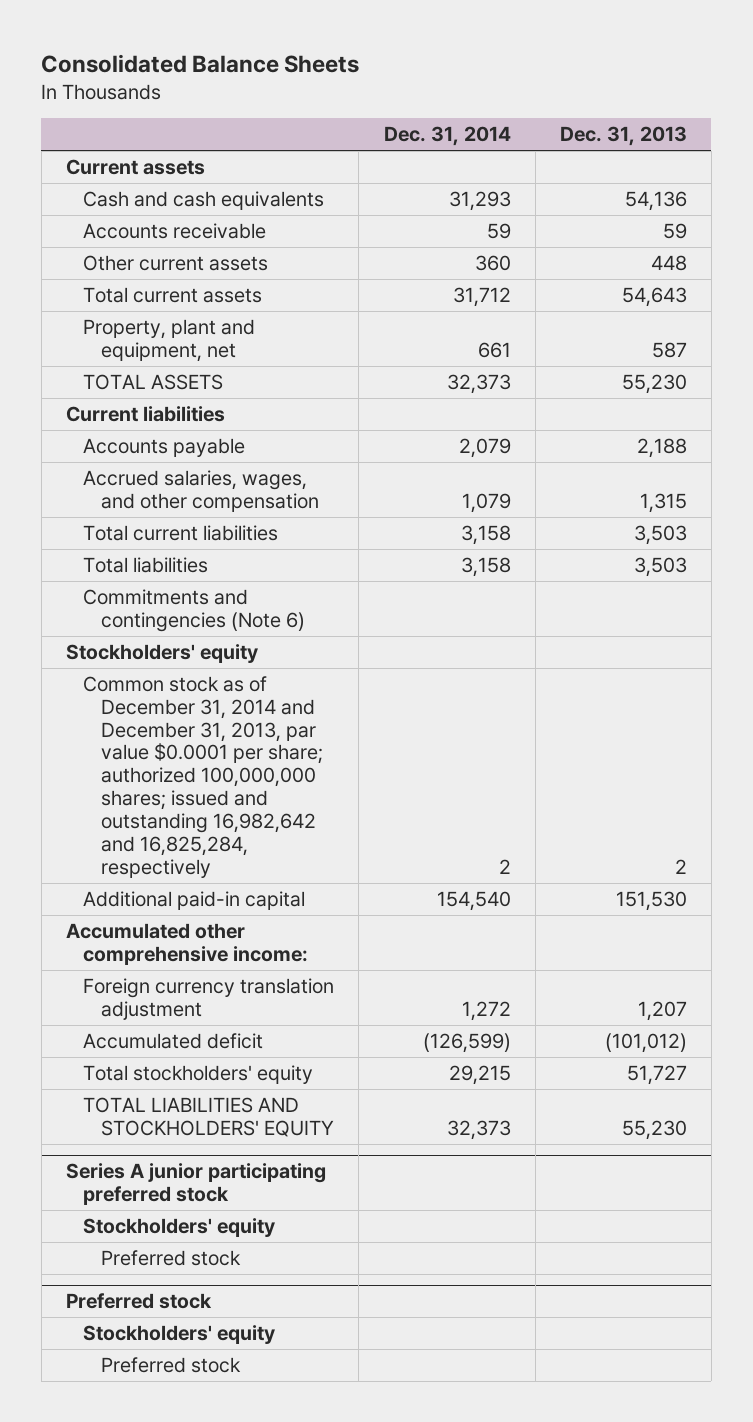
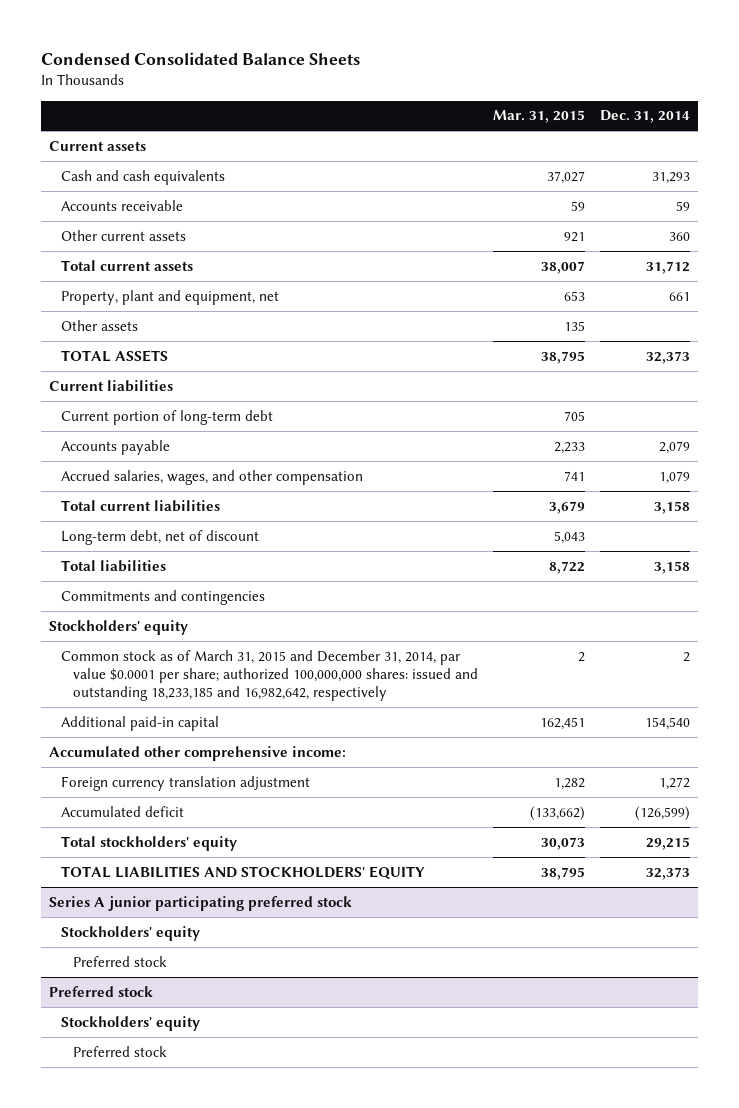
[41,53,360,73] Consolidated Balance Sheets -> [41,51,361,65] Condensed Consolidated Balance Sheets
[559,126,687,147] Dec. 31, 2013 -> none
none -> [492,110,585,124] Mar. 31, 2015
none -> [60,319,138,331] Other assets
none -> [60,409,273,425] Current portion of long-term debt
none -> [60,529,259,545] Long-term debt, net of discount
[83,588,305,632] Commitments and contingencies (Note 6) -> [60,589,265,605] Commitments and contingencies
[83,675,323,878] Common stock as of December 31, 2014 and December 31, 2013, par value $0.0001 per share; authorized 100,000,000 shares; issued and outstanding 16,982,642 and 16,825,284, respectively -> [60,649,478,702] Common stock as of March 31, 2015 and December 31, 2014, par value $0.0001 per share; authorized 100,000,000 shares: issued and outstanding 18,233,185 and 16,982,642, respectively

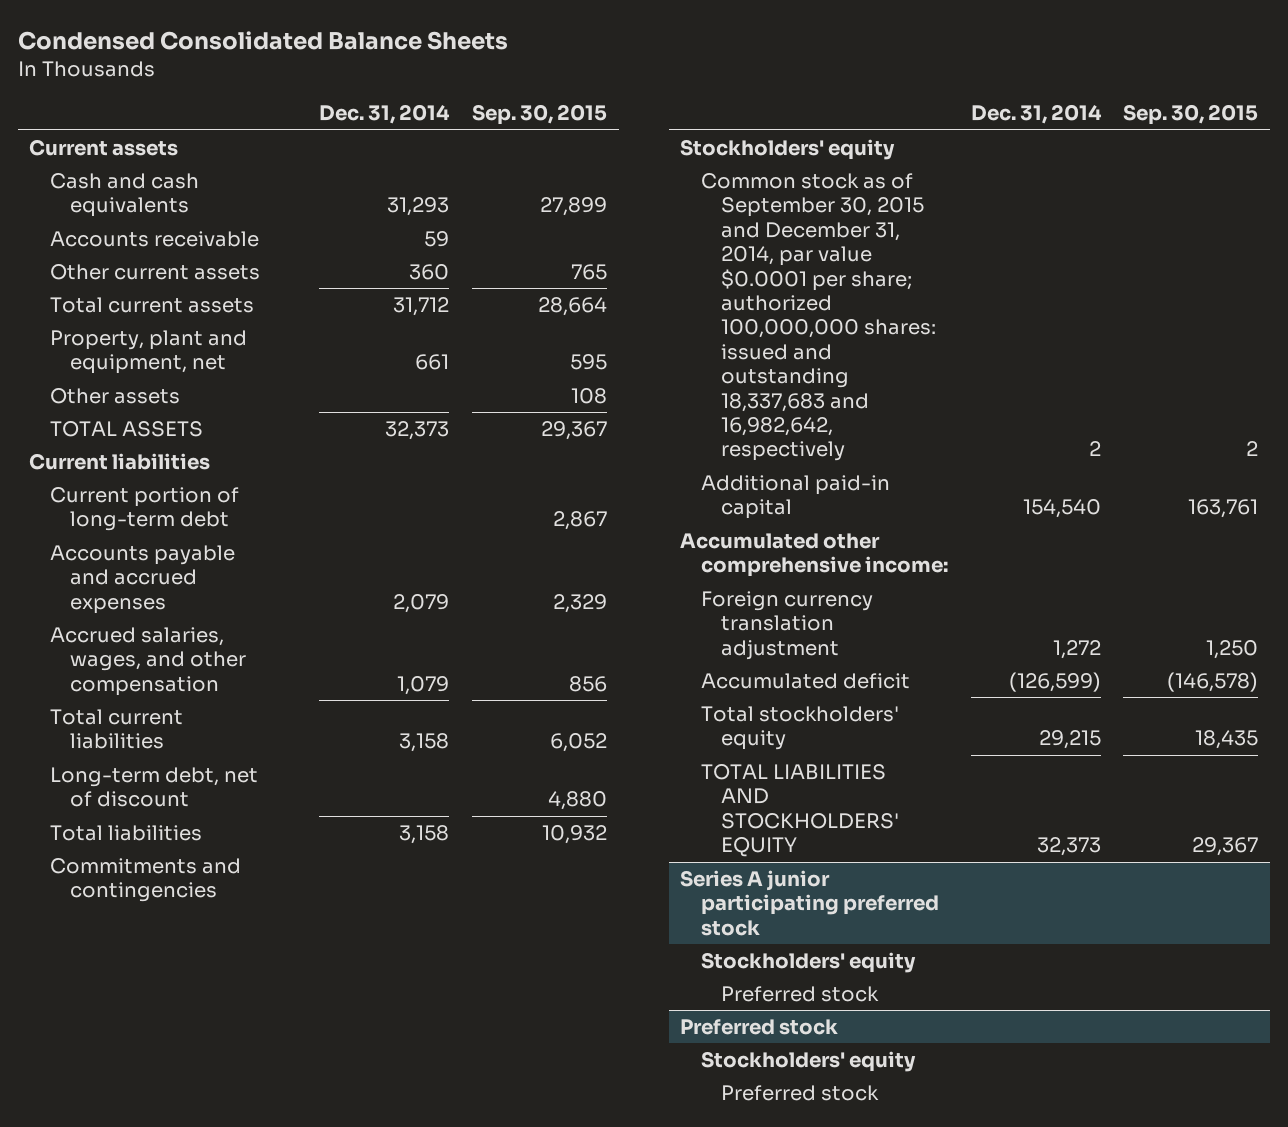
[492,110,585,124] Mar. 31, 2015 -> none
none -> [472,104,608,126] Sep. 30, 2015
[60,439,170,455] Accounts payable -> [49,545,235,614] Accounts payable and accrued expenses
[60,649,478,702] Common stock as of March 31, 2015 and December 31, 2014, par value $0.0001 per share; authorized 100,000,000 shares: issued and outstanding 18,233,185 and 16,982,642, respectively -> [700,173,936,462] Common stock as of September 30, 2015 and December 31, 2014, par value $0.0001 per share; authorized 100,000,000 shares: issued and outstanding 18,337,683 and 16,982,642, respectively

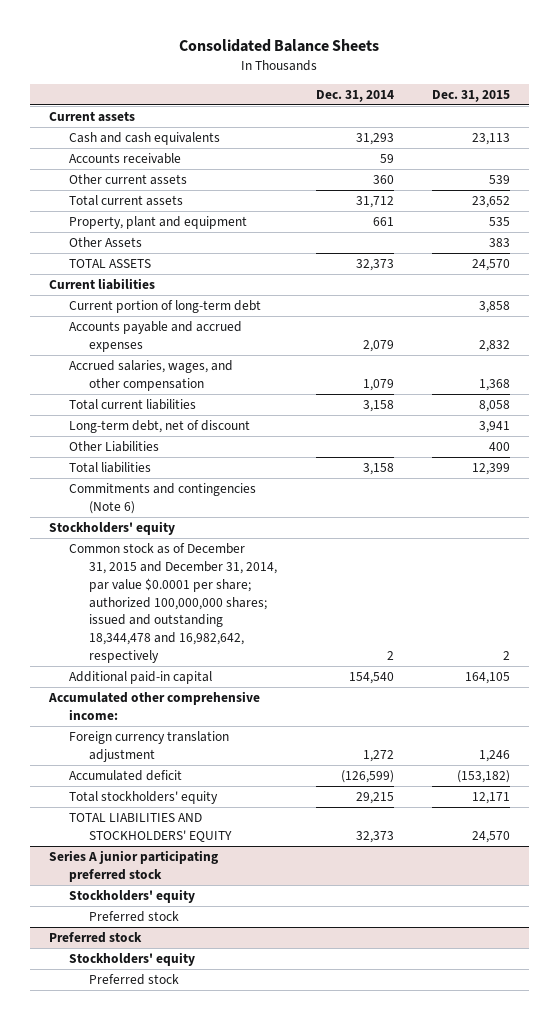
[17,31,508,51] Condensed Consolidated Balance Sheets -> [179,39,380,53] Consolidated Balance Sheets
[472,104,608,126] Sep. 30, 2015 -> none
none -> [431,89,510,102] Dec. 31, 2015
[49,330,247,375] Property, plant and equipment, net -> [69,216,248,230] Property, plant and equipment
[49,388,180,405] Other assets -> [69,237,143,248] Other Assets
none -> [69,441,160,453] Other Liabilities
[49,858,241,903] Commitments and contingencies -> [69,483,257,514] Commitments and contingencies (Note 6)
[700,173,936,462] Common stock as of September 30, 2015 and December 31, 2014, par value $0.0001 per share; authorized 100,000,000 shares: issued and outstanding 18,337,683 and 16,982,642, respectively -> [69,543,278,664] Common stock as of December 31, 2015 and December 31, 2014, par value $0.0001 per share; authorized 100,000,000 shares; issued and outstanding 18,344,478 and 16,982,642, respectively

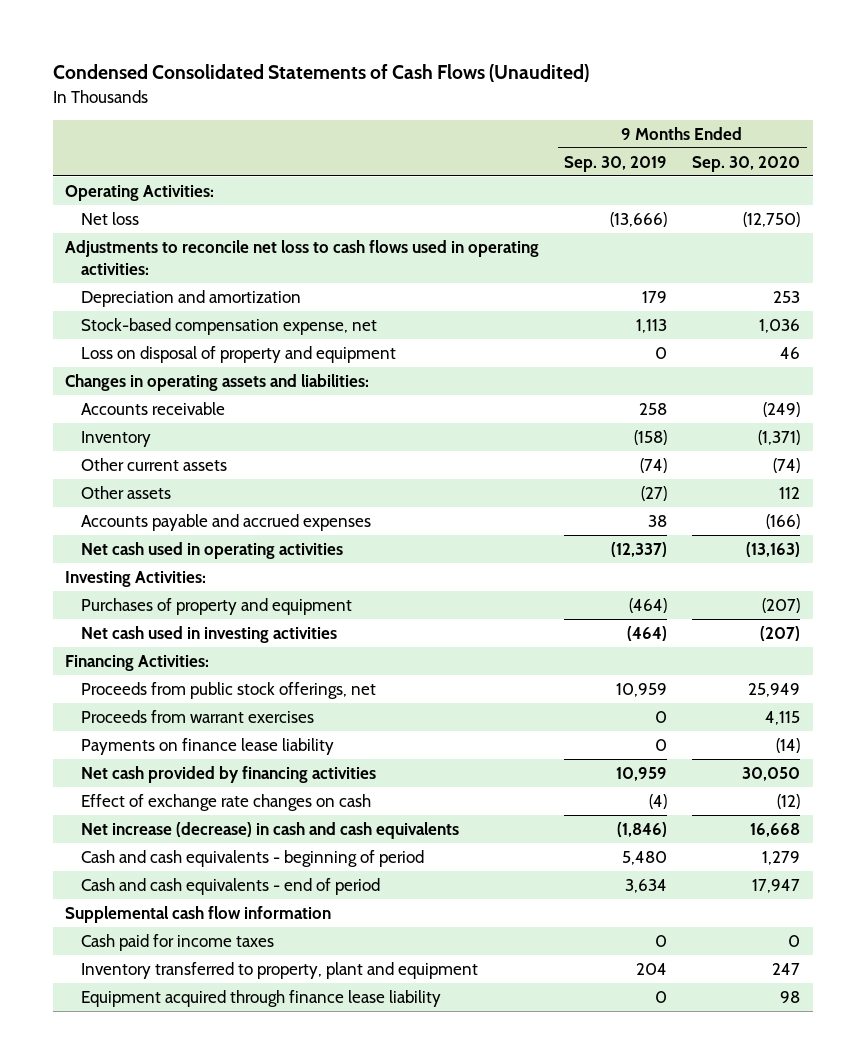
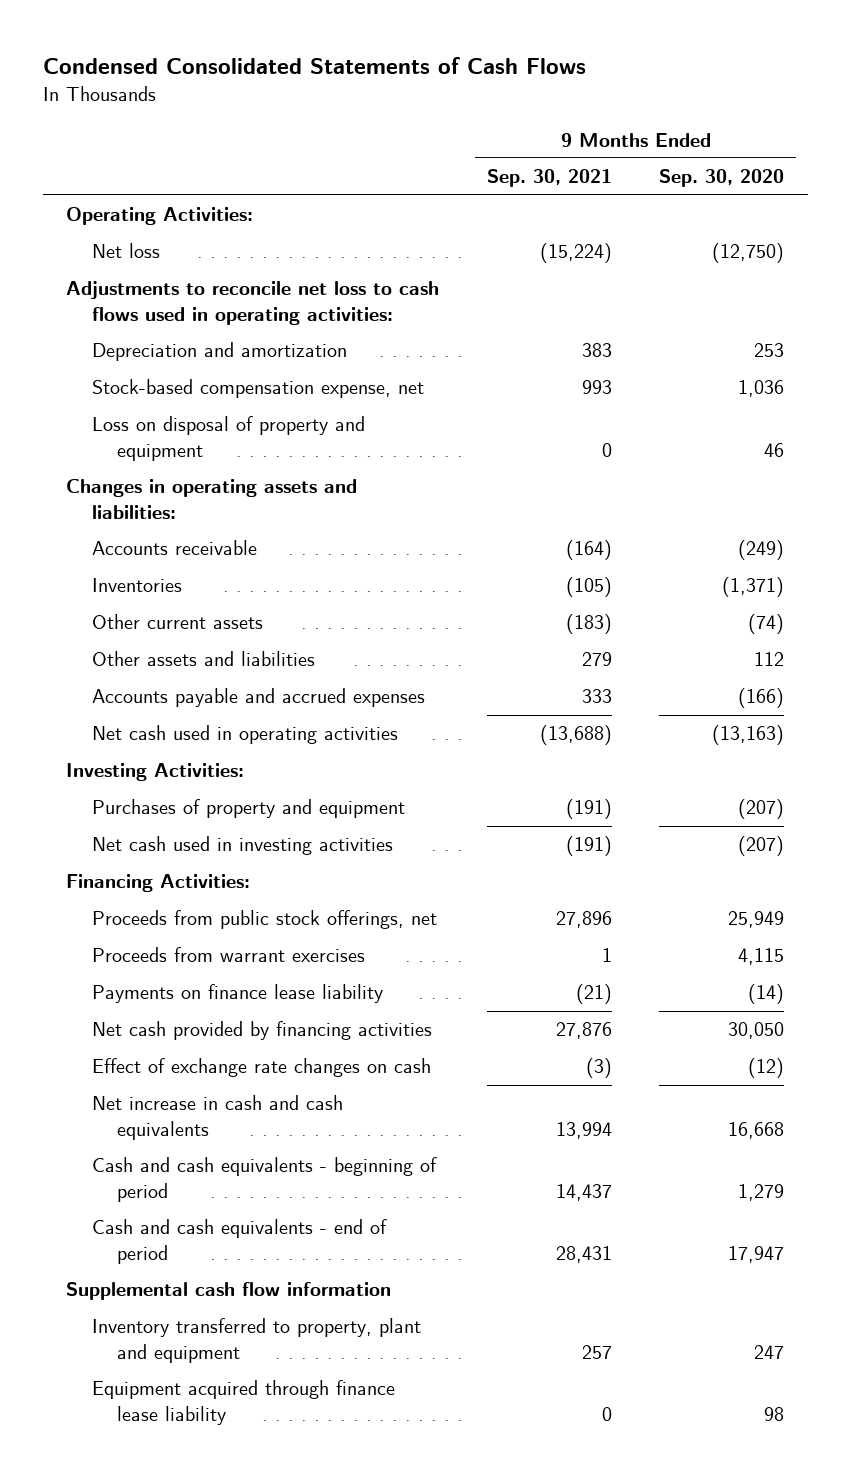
[52,64,589,83] Condensed Consolidated Statements of Cash Flows (Unaudited) -> [42,56,586,74] Condensed Consolidated Statements of Cash Flows
[564,155,668,172] Sep. 30, 2019 -> none
none -> [486,169,612,188] Sep. 30, 2021
[81,431,152,448] Inventory -> [91,578,182,593] Inventories
[81,486,172,500] Other assets -> [91,651,315,667] Other assets and liabilities
[81,822,460,840] Net increase (decrease) in cash and cash equivalents -> [91,1095,343,1140] Net increase in cash and cash equivalents
[81,934,275,952] Cash paid for income taxes -> none

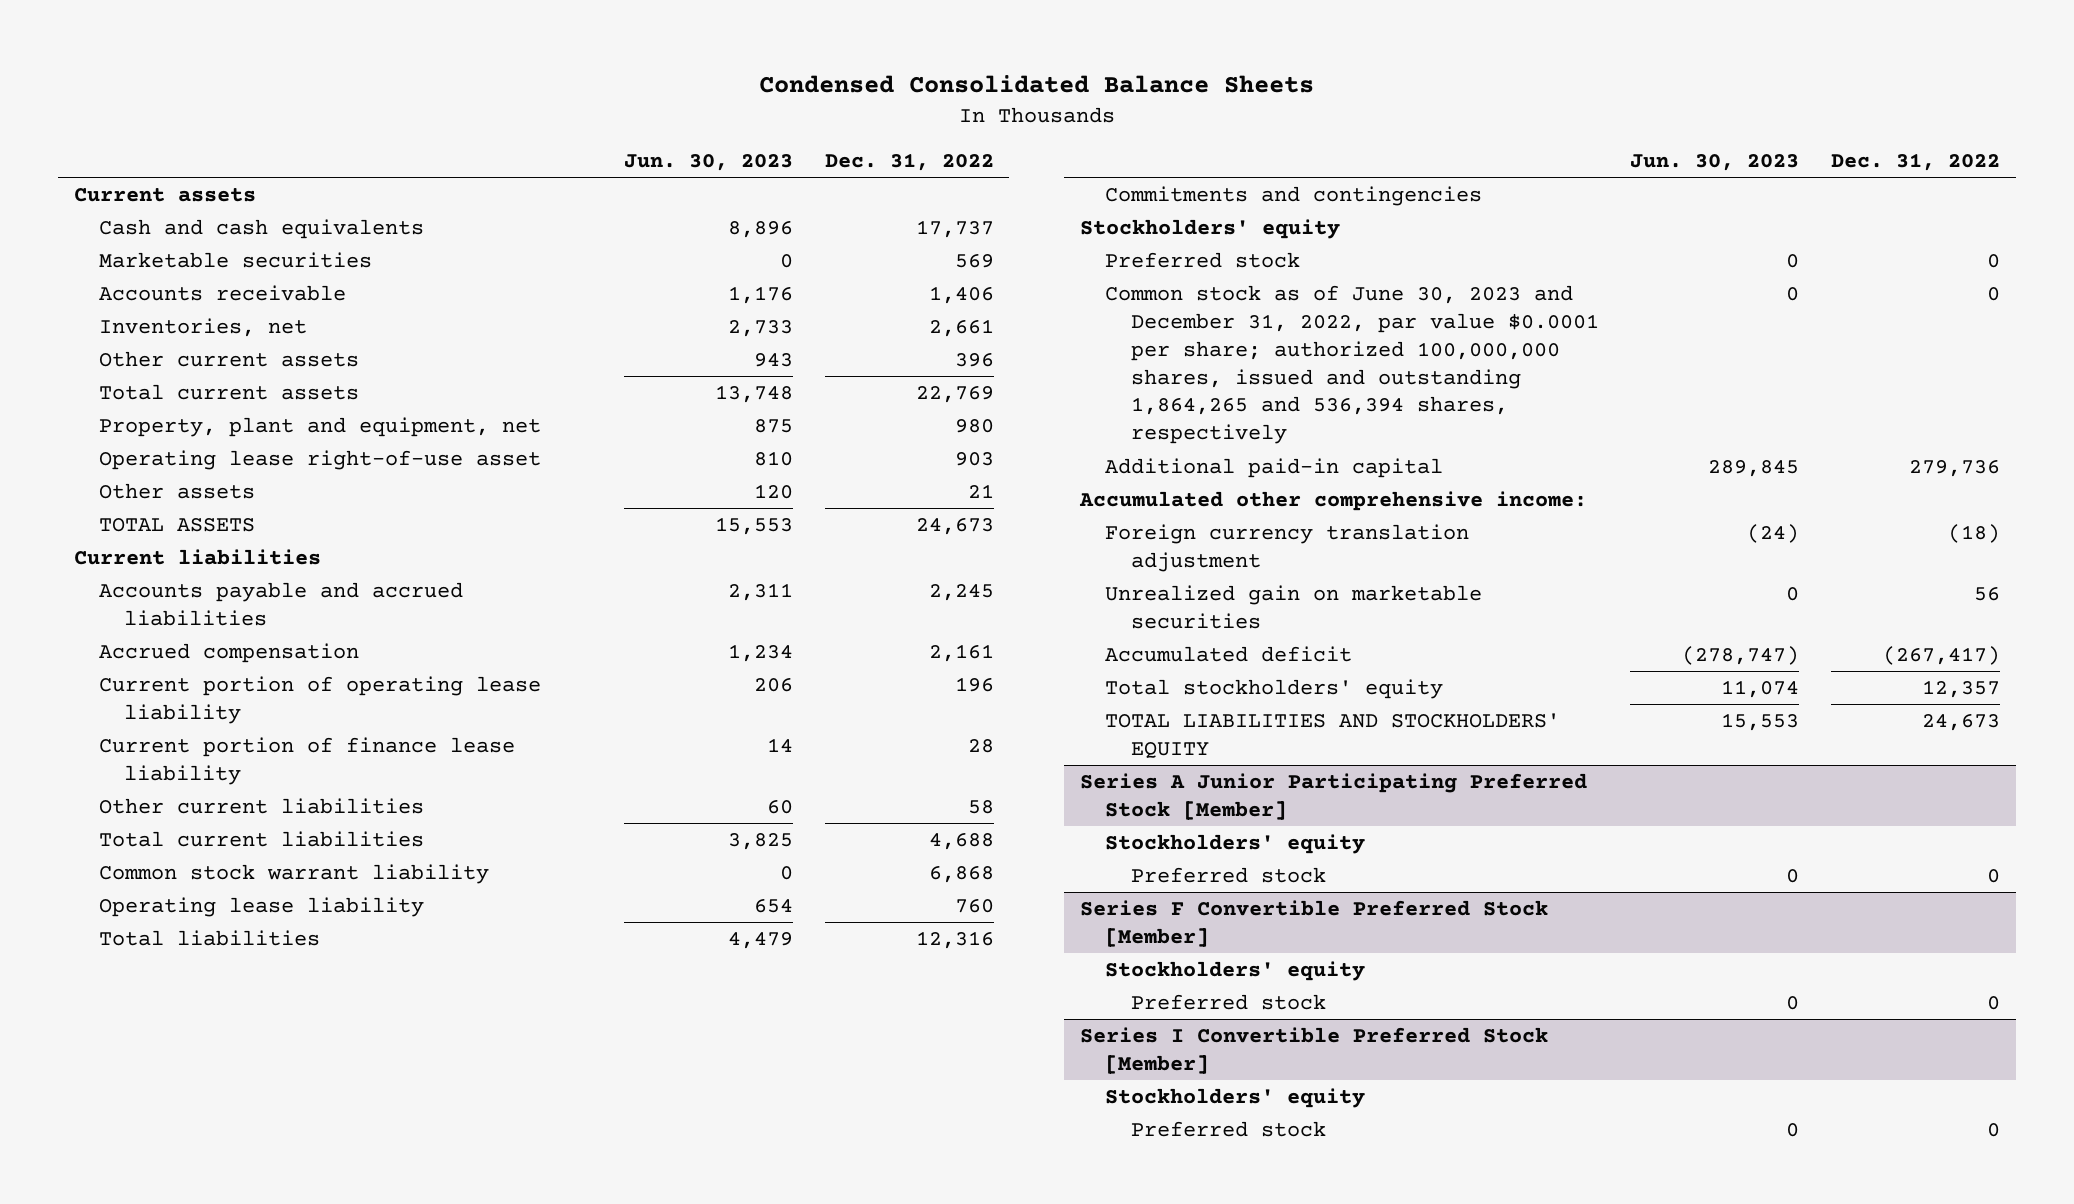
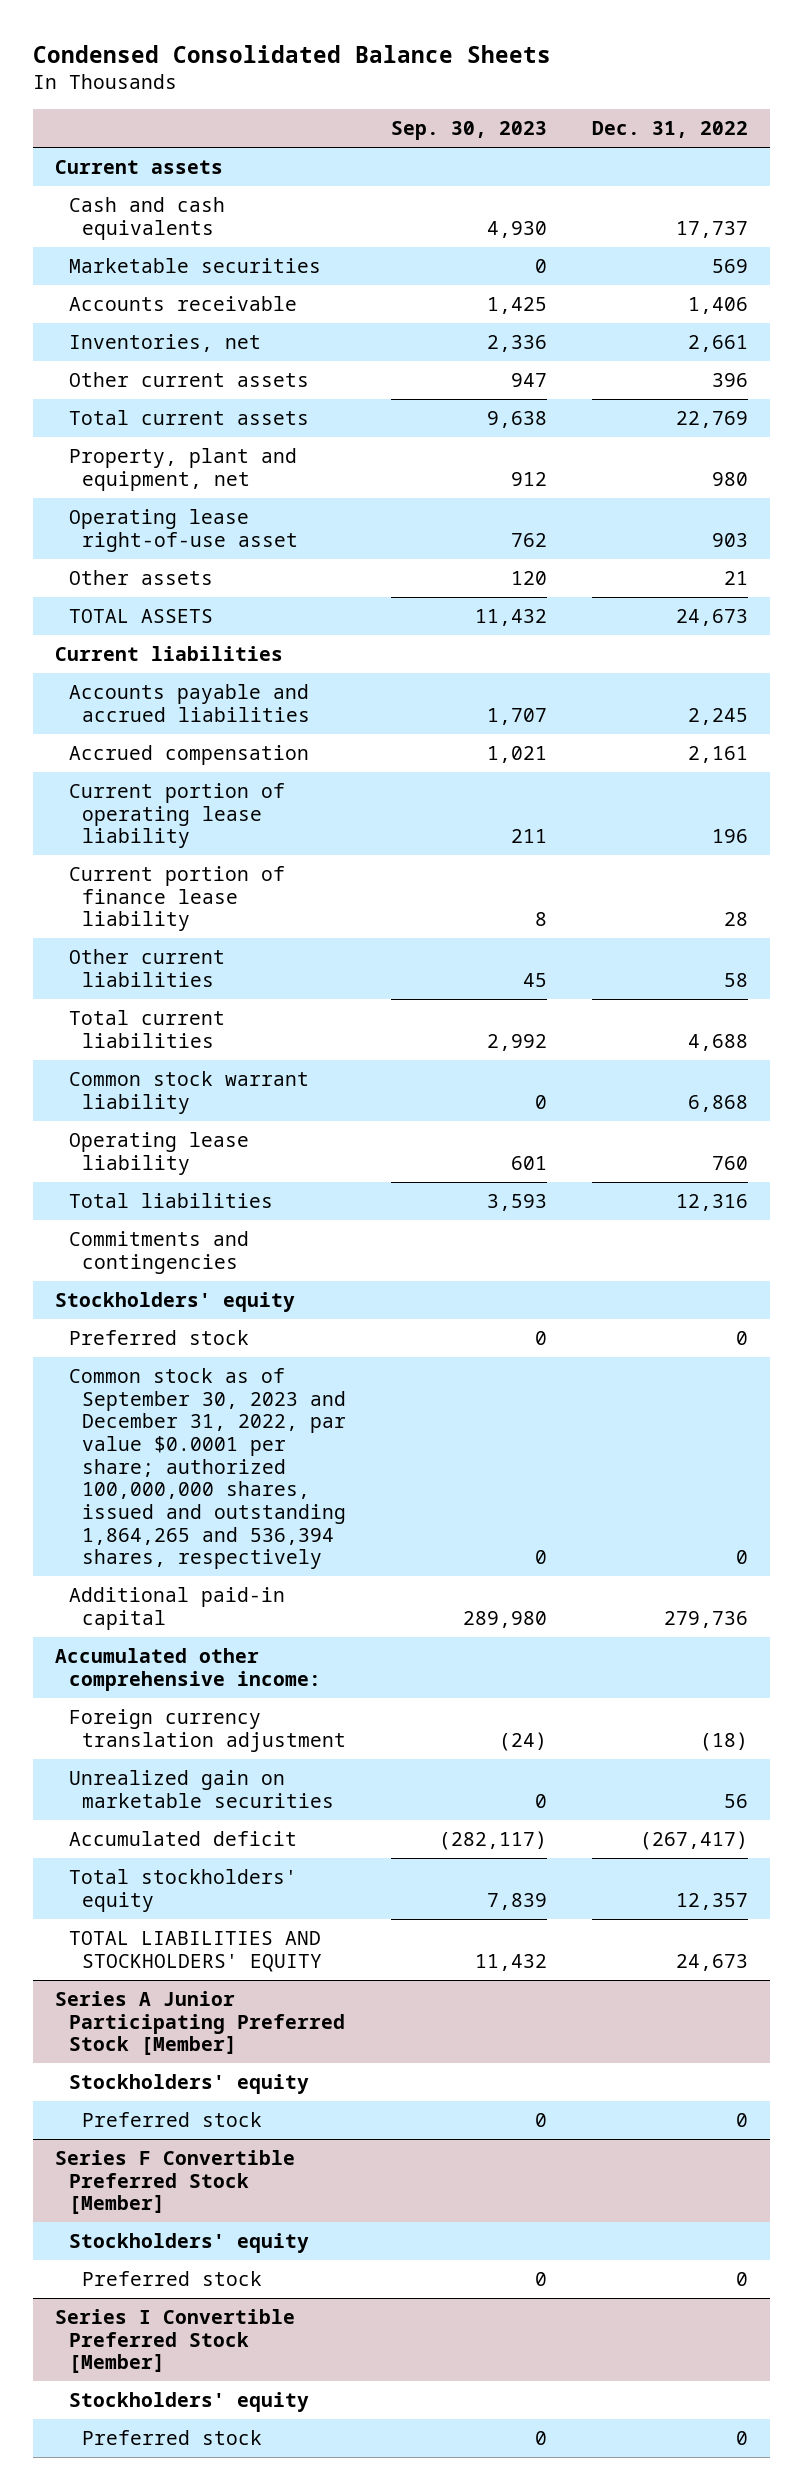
[623,153,793,171] Jun. 30, 2023 -> none
none -> [391,121,548,141] Sep. 30, 2023
[1105,285,1599,445] Common stock as of June 30, 2023 and December 31, 2022, par value $0.0001 per share; authorized 100,000,000 shares, issued and outstanding 1,864,265 and 536,394 shares, respectively -> [68,1368,347,1570] Common stock as of September 30, 2023 and December 31, 2022, par value $0.0001 per share; authorized 100,000,000 shares, issued and outstanding 1,864,265 and 536,394 shares, respectively

